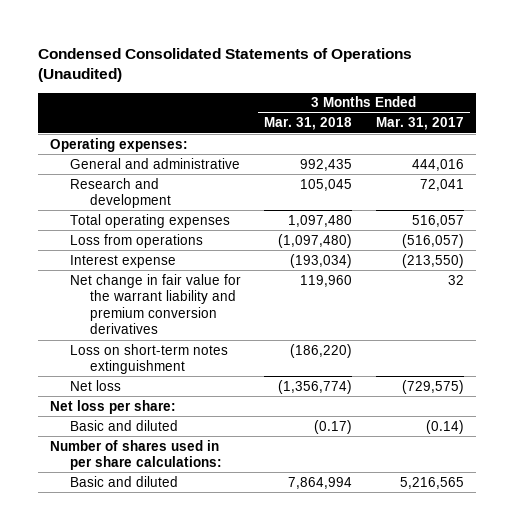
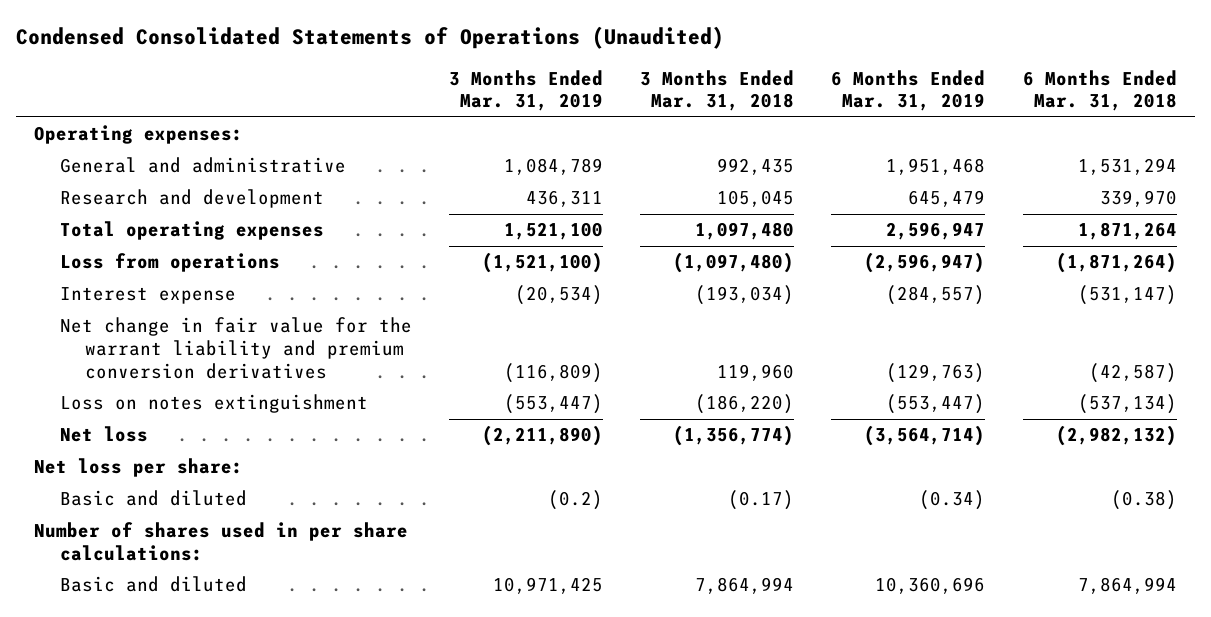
[375,117,464,131] Mar. 31, 2017 -> none
none -> [448,69,603,112] 3 Months Ended Mar. 31, 2019
none -> [831,69,986,112] 6 Months Ended Mar. 31, 2019
none -> [1022,69,1177,112] 6 Months Ended Mar. 31, 2018
[69,343,228,375] Loss on short-term notes extinguishment -> [59,394,368,414] Loss on notes extinguishment

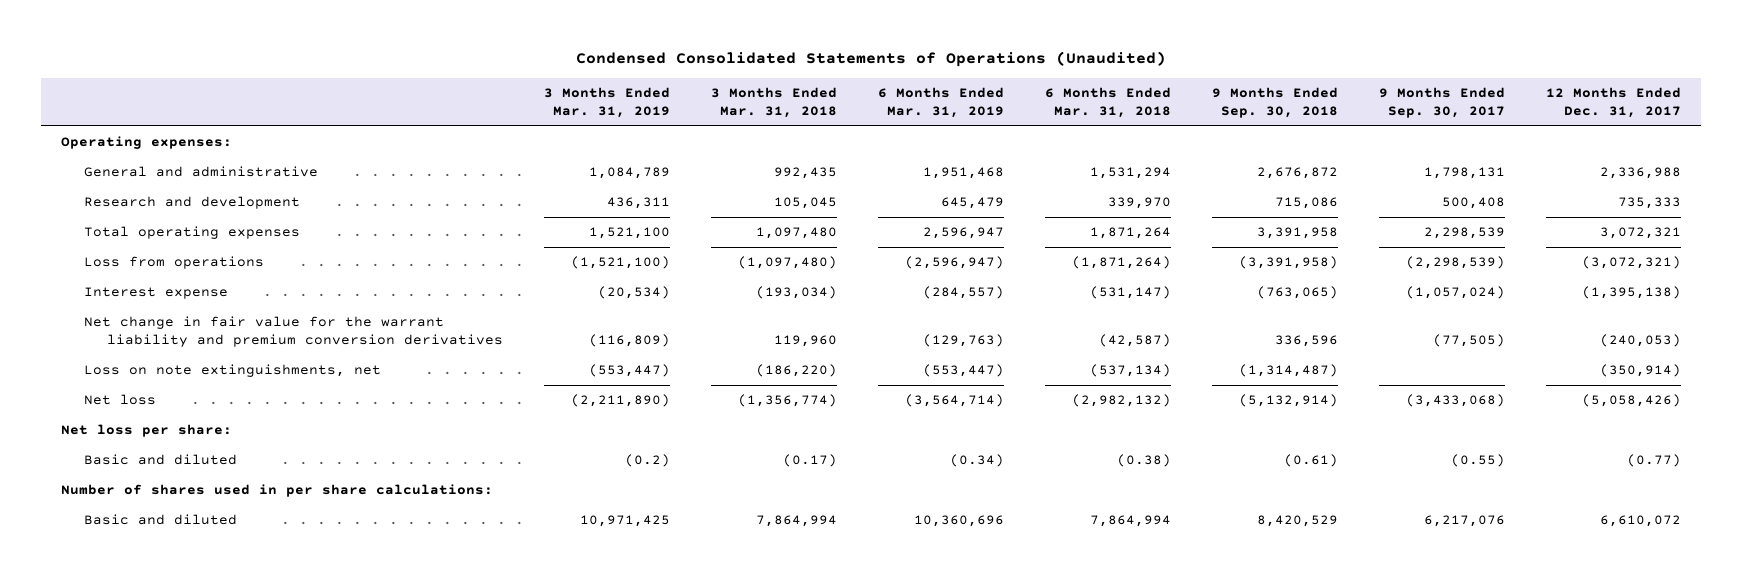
none -> [1211,87,1338,119] 9 Months Ended Sep. 30, 2018
none -> [1378,87,1505,119] 9 Months Ended Sep. 30, 2017
none -> [1545,87,1681,119] 12 Months Ended Dec. 31, 2017
[59,394,368,414] Loss on notes extinguishment -> [84,364,382,378] Loss on note extinguishments, net

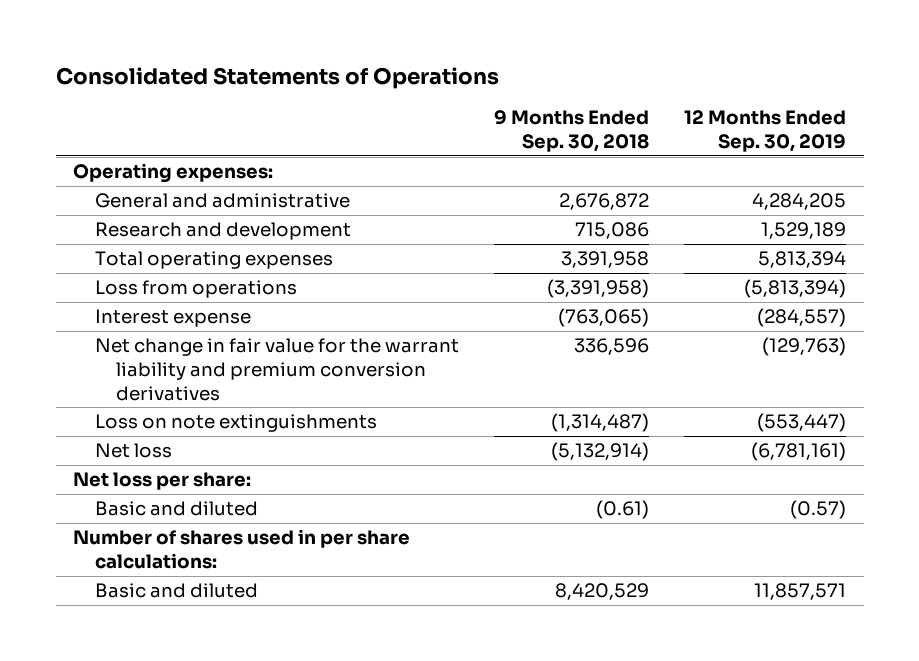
[576,51,1167,68] Condensed Consolidated Statements of Operations (Unaudited) -> [55,67,499,90] Consolidated Statements of Operations
[544,87,671,119] 3 Months Ended Mar. 31, 2019 -> none
[711,87,838,119] 3 Months Ended Mar. 31, 2018 -> none
[878,87,1005,119] 6 Months Ended Mar. 31, 2019 -> none
[1045,87,1172,119] 6 Months Ended Mar. 31, 2018 -> none
[1378,87,1505,119] 9 Months Ended Sep. 30, 2017 -> none
[1545,87,1681,119] 12 Months Ended Dec. 31, 2017 -> none
none -> [684,110,847,153] 12 Months Ended Sep. 30, 2019
[84,364,382,378] Loss on note extinguishments, net -> [94,414,377,433] Loss on note extinguishments

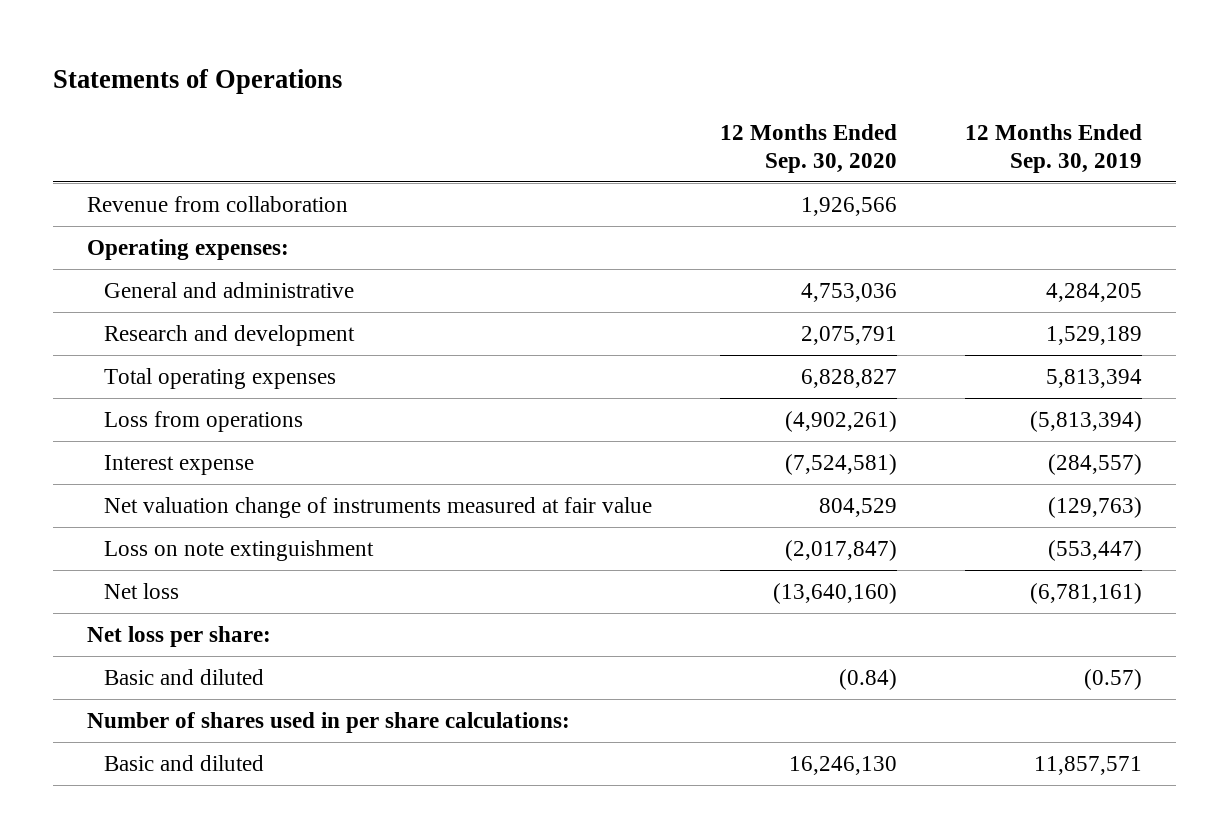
[55,67,499,90] Consolidated Statements of Operations -> [52,69,342,95] Statements of Operations
[493,110,649,153] 9 Months Ended Sep. 30, 2018 -> none
none -> [720,124,898,173] 12 Months Ended Sep. 30, 2020
none -> [86,195,348,212] Revenue from collaboration
[94,338,459,401] Net change in fair value for the warrant liability and premium conversion derivatives -> [103,496,652,518] Net valuation change of instruments measured at fair value
[94,414,377,433] Loss on note extinguishments -> [103,539,374,561] Loss on note extinguishment

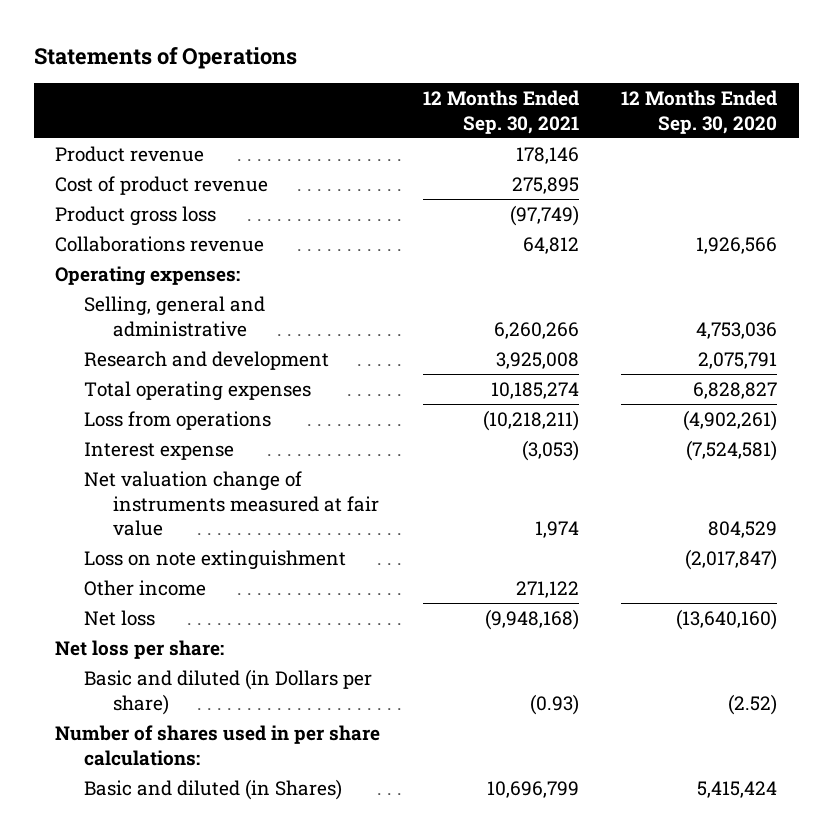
[965,124,1143,173] 12 Months Ended Sep. 30, 2019 -> none
none -> [422,90,579,134] 12 Months Ended Sep. 30, 2021
none -> [55,145,205,162] Product revenue
none -> [55,175,269,195] Cost of product revenue
none -> [55,205,217,226] Product gross loss
[86,195,348,212] Revenue from collaboration -> [55,235,265,252] Collaborations revenue
[103,281,354,298] General and administrative -> [84,295,266,337] Selling, general and administrative
none -> [84,579,207,596] Other income
[103,668,264,685] Basic and diluted -> [84,668,373,715] Basic and diluted (in Dollars per share)
[839,668,898,690] (0.84) -> [728,693,778,715] (2.52)
[103,754,264,771] Basic and diluted -> [84,778,343,800] Basic and diluted (in Shares)
[789,755,898,775] 16,246,130 -> [697,780,778,798] 5,415,424

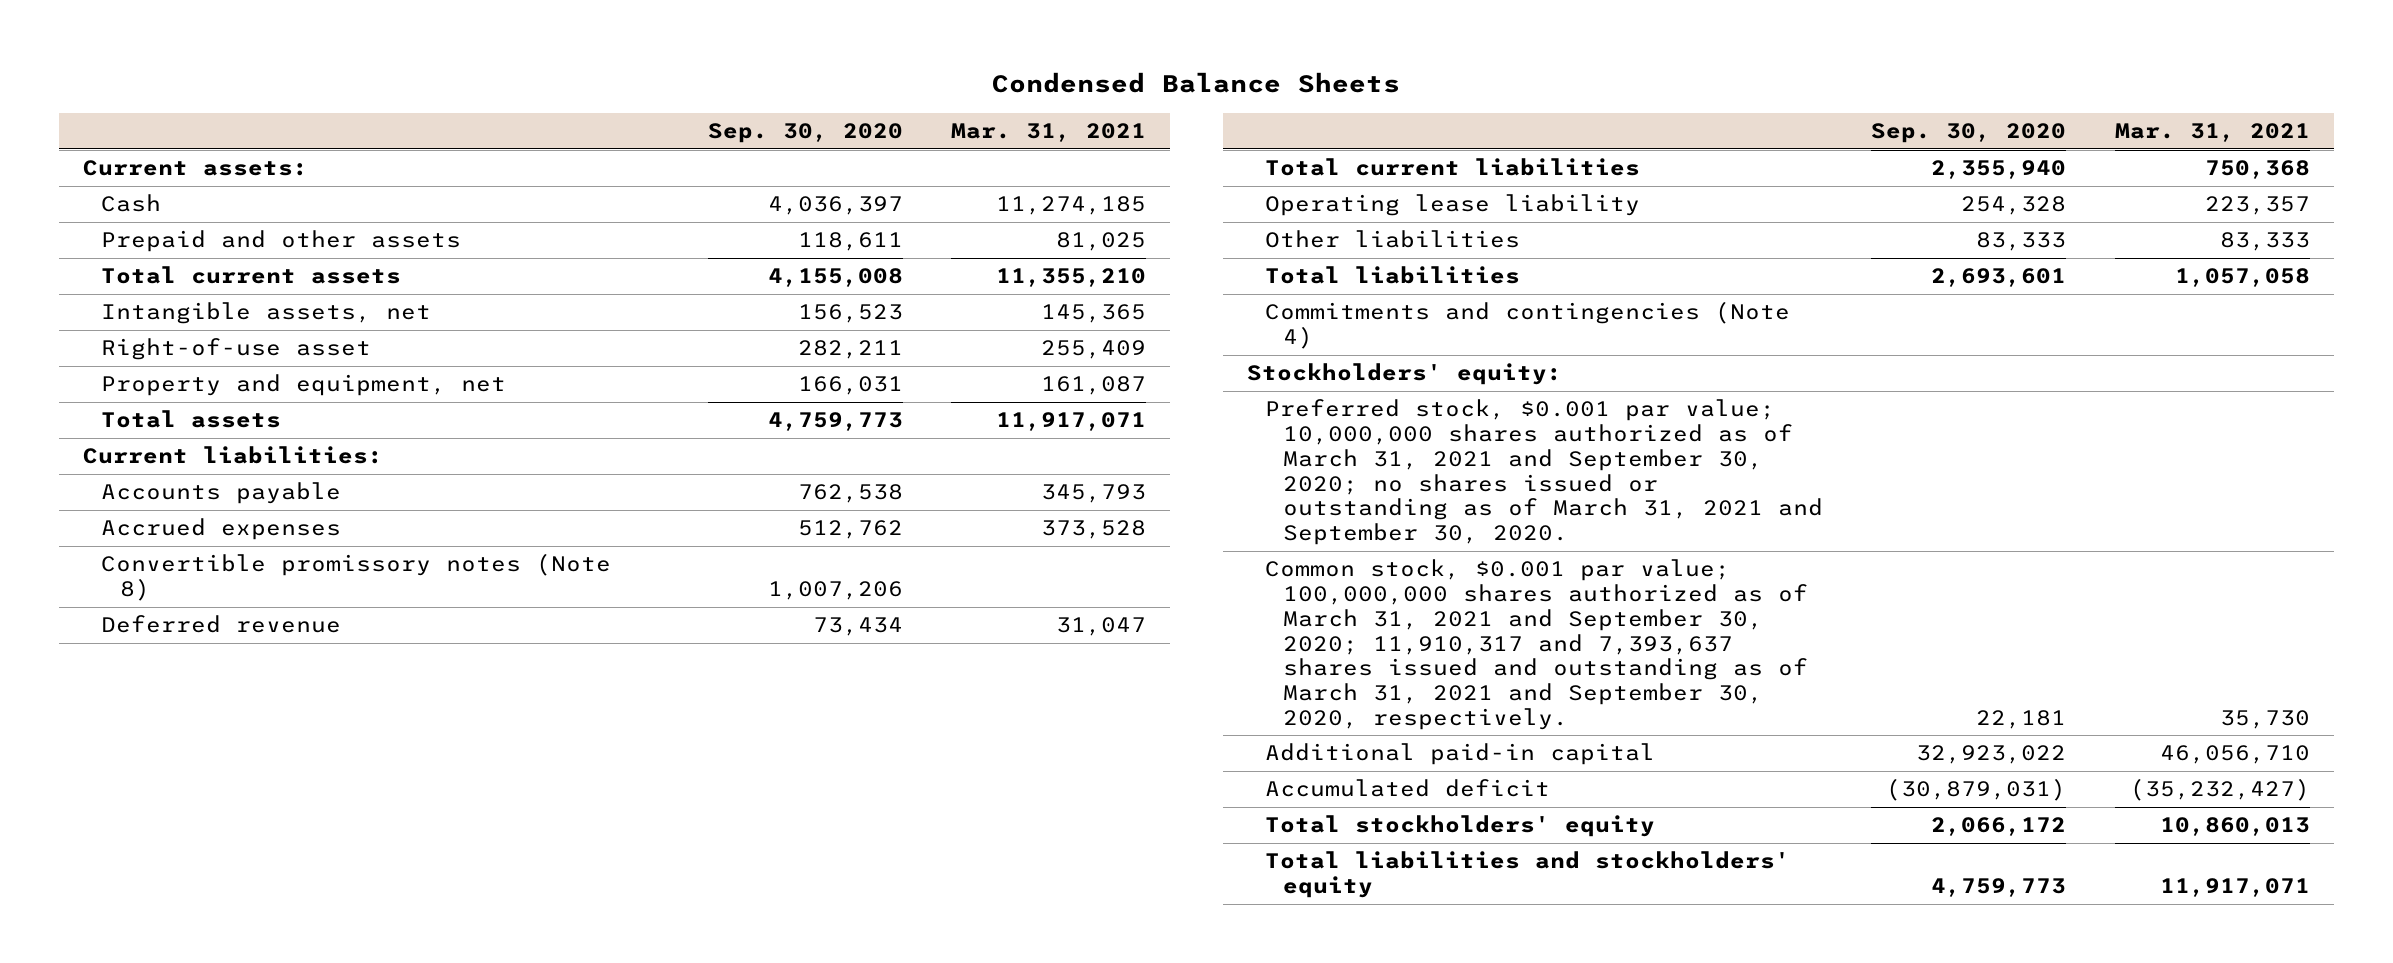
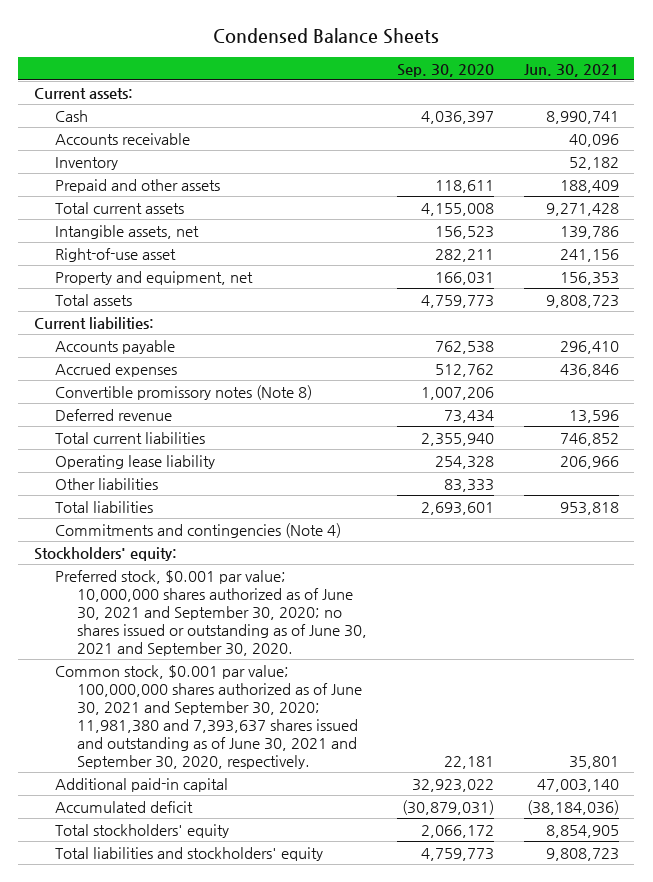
[951,122,1147,142] Mar. 31, 2021 -> none
none -> [524,63,620,77] Jun. 30, 2021
none -> [55,132,191,145] Accounts receivable
none -> [55,156,119,170] Inventory
[1265,399,1824,545] Preferred stock, $0.001 par value; 10,000,000 shares authorized as of March 31, 2021 and September 30, 2020; no shares issued or outstanding as of March 31, 2021 and September 30, 2020. -> [55,569,367,656] Preferred stock, $0.001 par value; 10,000,000 shares authorized as of June 30, 2021 and September 30, 2020; no shares issued or outstanding as of June 30, 2021 and September 30, 2020.
[1265,559,1809,730] Common stock, $0.001 par value; 100,000,000 shares authorized as of March 31, 2021 and September 30, 2020; 11,910,317 and 7,393,637 shares issued and outstanding as of March 31, 2021 and September 30, 2020, respectively. -> [55,664,362,769] Common stock, $0.001 par value; 100,000,000 shares authorized as of June 30, 2021 and September 30, 2020; 11,981,380 and 7,393,637 shares issued and outstanding as of June 30, 2021 and September 30, 2020, respectively.

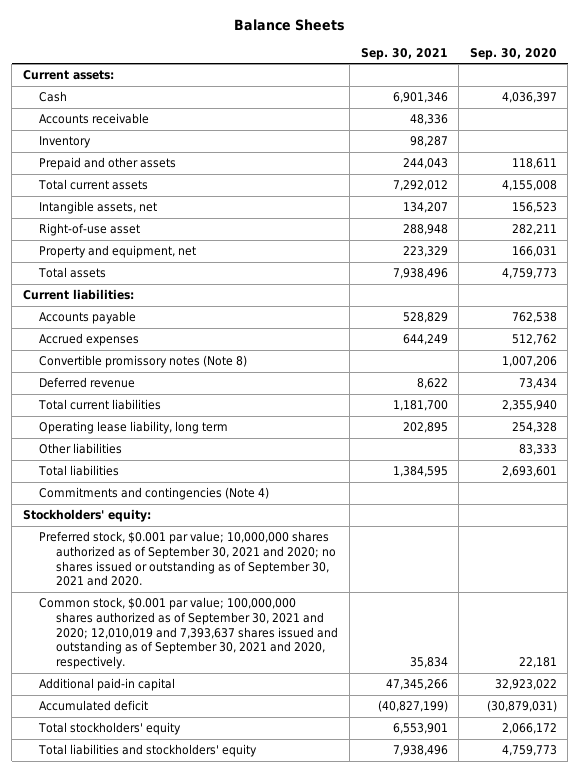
[213,27,440,44] Condensed Balance Sheets -> [233,18,345,31] Balance Sheets
[524,63,620,77] Jun. 30, 2021 -> none
none -> [360,47,448,60] Sep. 30, 2021
[55,454,216,469] Operating lease liability -> [39,421,229,435] Operating lease liability, long term
[55,569,367,656] Preferred stock, $0.001 par value; 10,000,000 shares authorized as of June 30, 2021 and September 30, 2020; no shares issued or outstanding as of June 30, 2021 and September 30, 2020. -> [39,531,337,587] Preferred stock, $0.001 par value; 10,000,000 shares authorized as of September 30, 2021 and 2020; no shares issued or outstanding as of September 30, 2021 and 2020.
[55,664,362,769] Common stock, $0.001 par value; 100,000,000 shares authorized as of June 30, 2021 and September 30, 2020; 11,981,380 and 7,393,637 shares issued and outstanding as of June 30, 2021 and September 30, 2020, respectively. -> [39,597,339,669] Common stock, $0.001 par value; 100,000,000 shares authorized as of September 30, 2021 and 2020; 12,010,019 and 7,393,637 shares issued and outstanding as of September 30, 2021 and 2020, respectively.

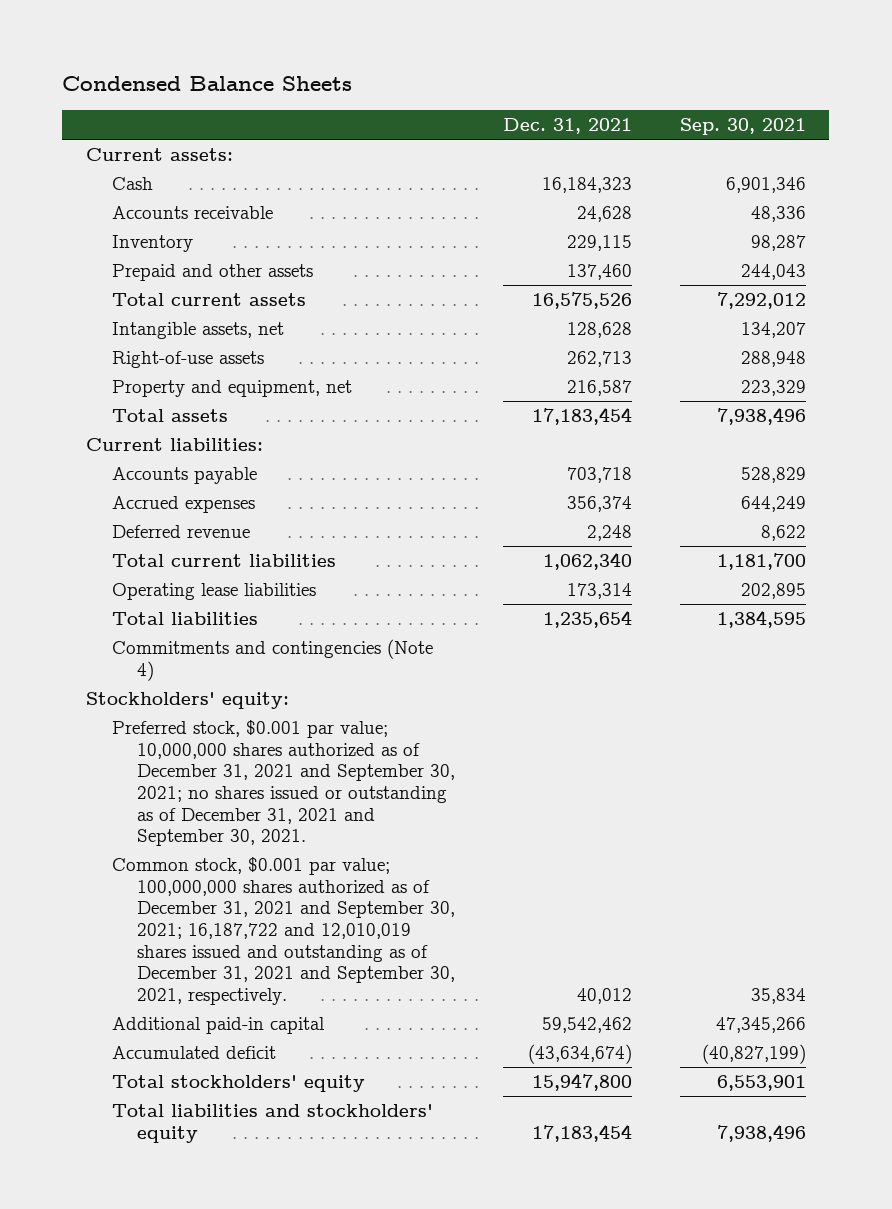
[233,18,345,31] Balance Sheets -> [62,76,353,92] Condensed Balance Sheets
[469,47,557,60] Sep. 30, 2020 -> none
none -> [503,118,633,135] Dec. 31, 2021
[39,223,141,237] Right-of-use asset -> [111,351,264,369] Right-of-use assets
[39,355,248,369] Convertible promissory notes (Note 8) -> none
[39,443,123,455] Other liabilities -> none
[39,421,229,435] Operating lease liability, long term -> [111,583,316,601] Operating lease liabilities
[39,531,337,587] Preferred stock, $0.001 par value; 10,000,000 shares authorized as of September 30, 2021 and 2020; no shares issued or outstanding as of September 30, 2021 and 2020. -> [111,720,456,847] Preferred stock, $0.001 par value; 10,000,000 shares authorized as of December 31, 2021 and September 30, 2021; no shares issued or outstanding as of December 31, 2021 and September 30, 2021.
[39,597,339,669] Common stock, $0.001 par value; 100,000,000 shares authorized as of September 30, 2021 and 2020; 12,010,019 and 7,393,637 shares issued and outstanding as of September 30, 2021 and 2020, respectively. -> [111,857,456,1005] Common stock, $0.001 par value; 100,000,000 shares authorized as of December 31, 2021 and September 30, 2021; 16,187,722 and 12,010,019 shares issued and outstanding as of December 31, 2021 and September 30, 2021, respectively.

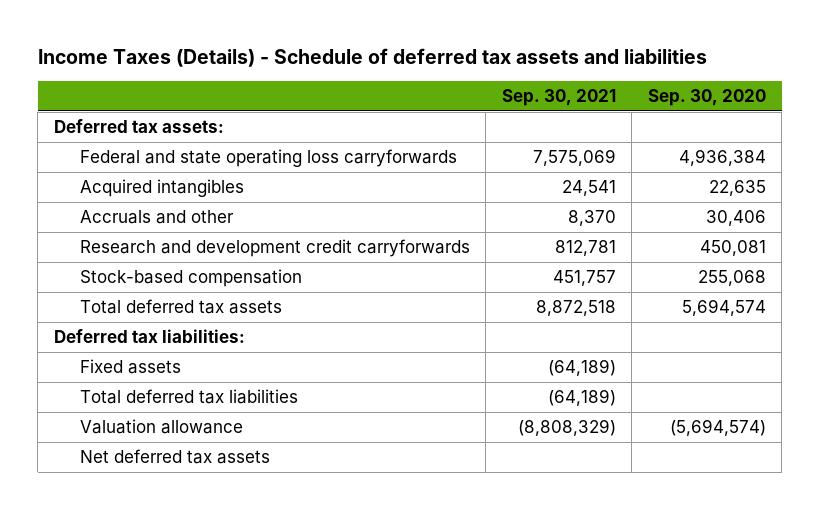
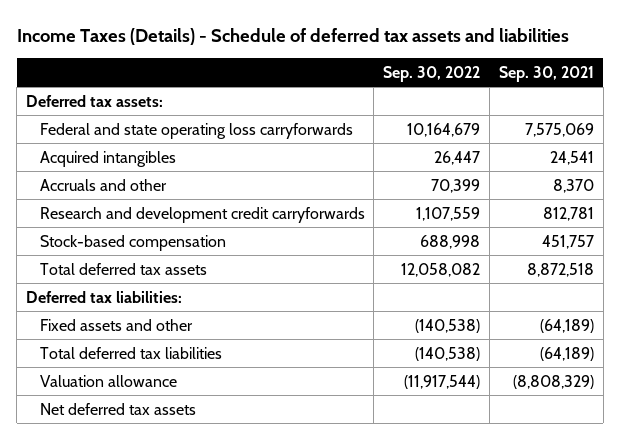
[647,89,766,107] Sep. 30, 2020 -> none
none -> [383,65,481,82] Sep. 30, 2022
[79,358,181,374] Fixed assets -> [39,318,193,331] Fixed assets and other

